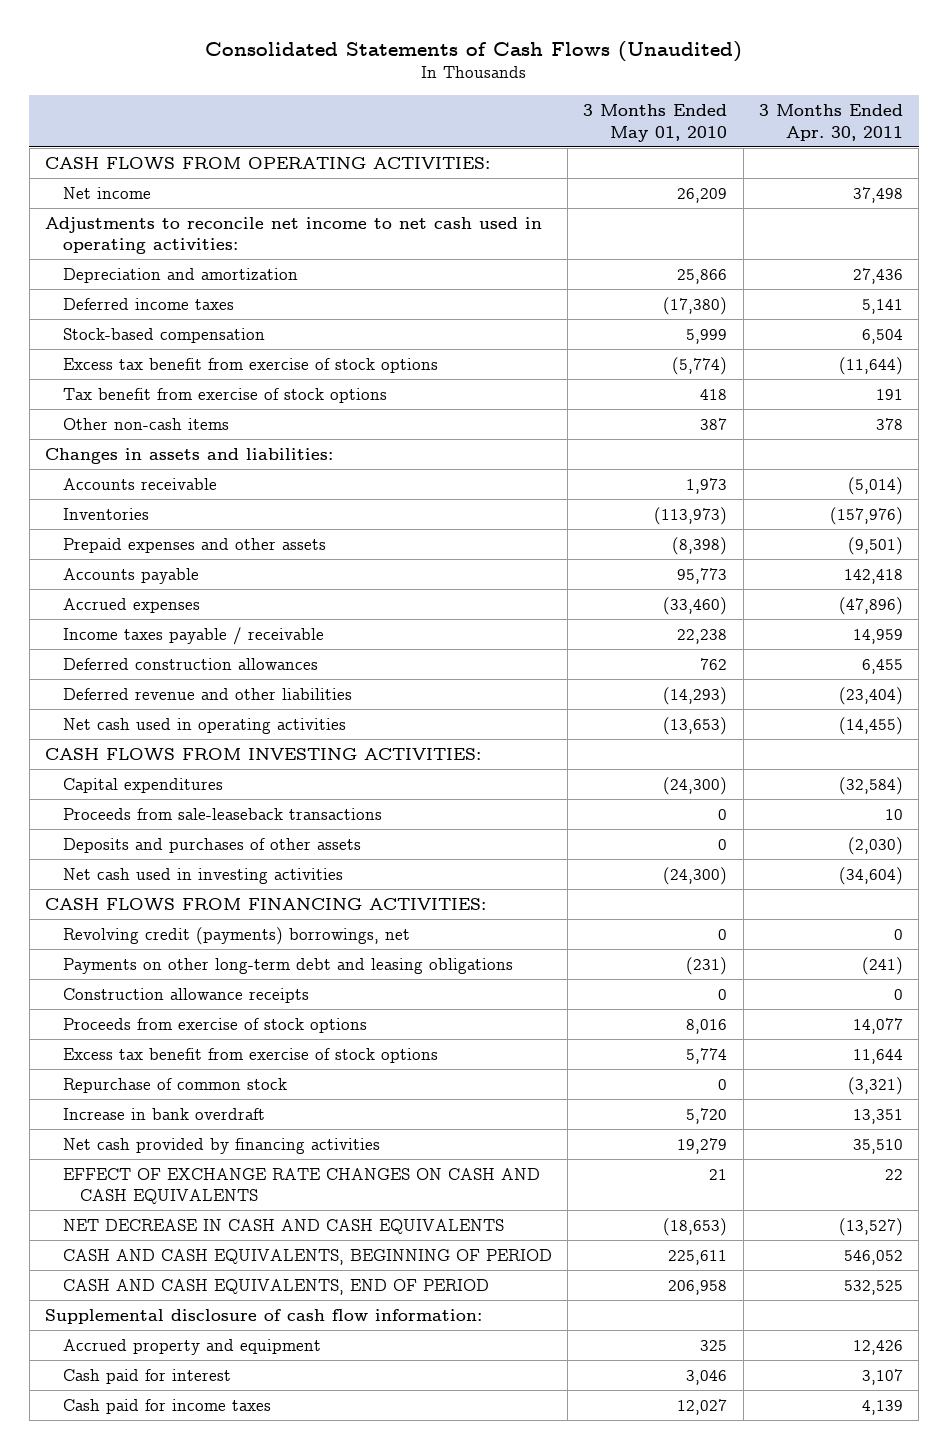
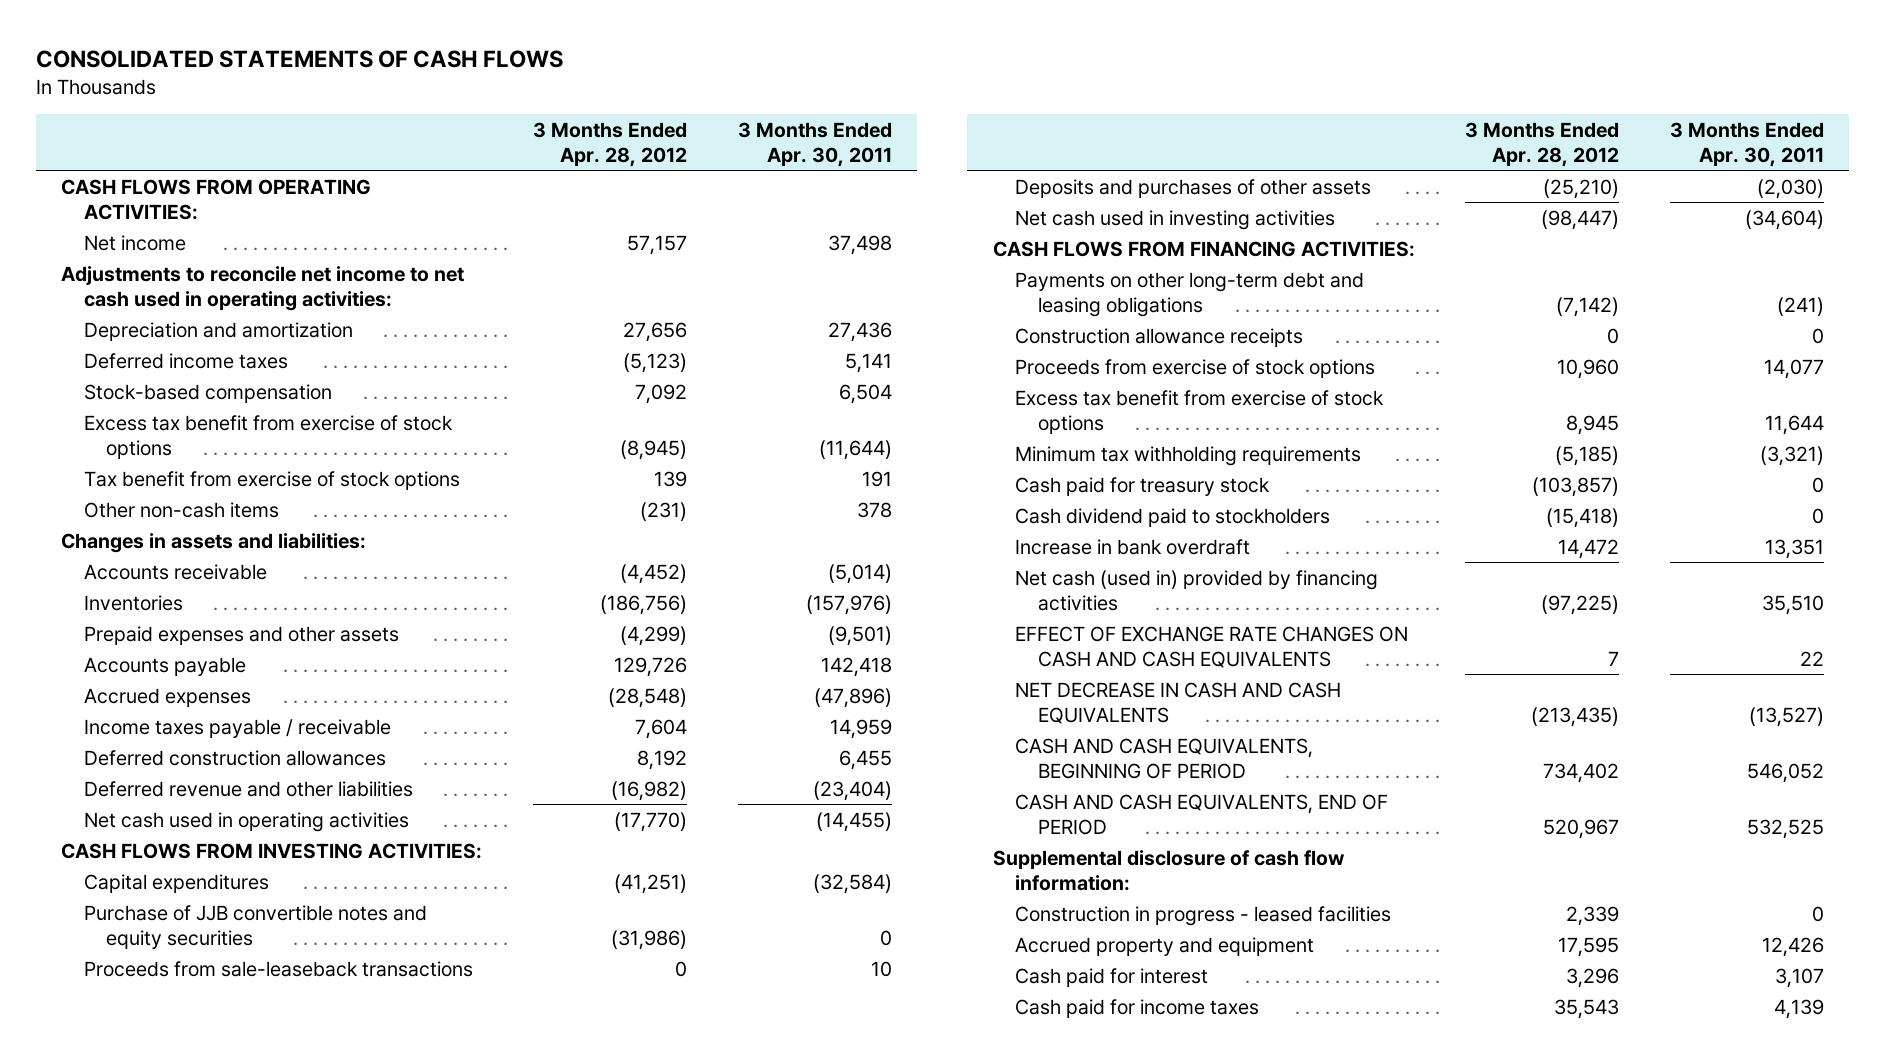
[204,40,742,62] Consolidated Statements of Cash Flows (Unaudited) -> [35,49,563,68] CONSOLIDATED STATEMENTS OF CASH FLOWS
[583,104,728,142] 3 Months Ended May 01, 2010 -> none
none -> [533,121,688,167] 3 Months Ended Apr. 28, 2012
none -> [83,904,427,949] Purchase of JJB convertible notes and equity securities
[62,926,410,945] Revolving credit (payments) borrowings, net -> none
[62,1077,287,1093] Repurchase of common stock -> [1015,445,1362,466] Minimum tax withholding requirements
none -> [1015,476,1271,496] Cash paid for treasury stock
none -> [1015,507,1331,527] Cash dividend paid to stockholders
[62,1137,380,1154] Net cash provided by financing activities -> [1015,569,1379,611] Net cash (used in) provided by financing activities
none -> [1015,905,1392,926] Construction in progress - leased facilities

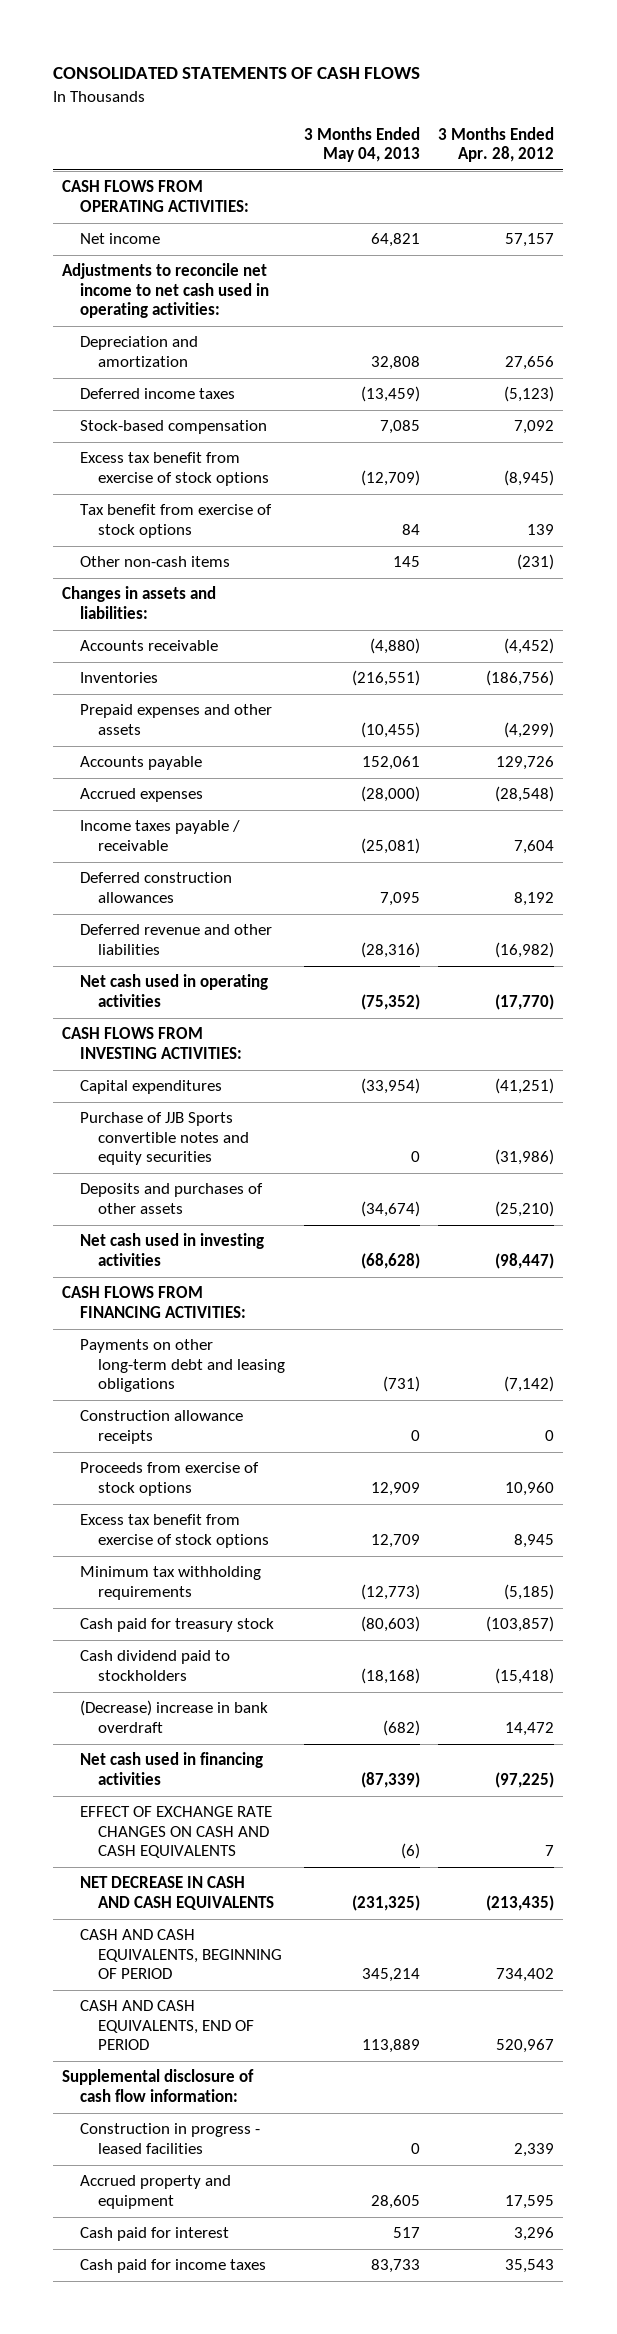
[737,121,892,167] 3 Months Ended Apr. 30, 2011 -> none
none -> [303,126,420,163] 3 Months Ended May 04, 2013
[83,960,473,977] Proceeds from sale-leaseback transactions -> none
[83,904,427,949] Purchase of JJB convertible notes and equity securities -> [80,1112,250,1166] Purchase of JJB Sports convertible notes and equity securities
[1015,538,1251,555] Increase in bank overdraft -> [80,1700,269,1733] (Decrease) increase in bank overdraft
[1015,569,1379,611] Net cash (used in) provided by financing activities -> [80,1752,264,1785] Net cash used in financing activities

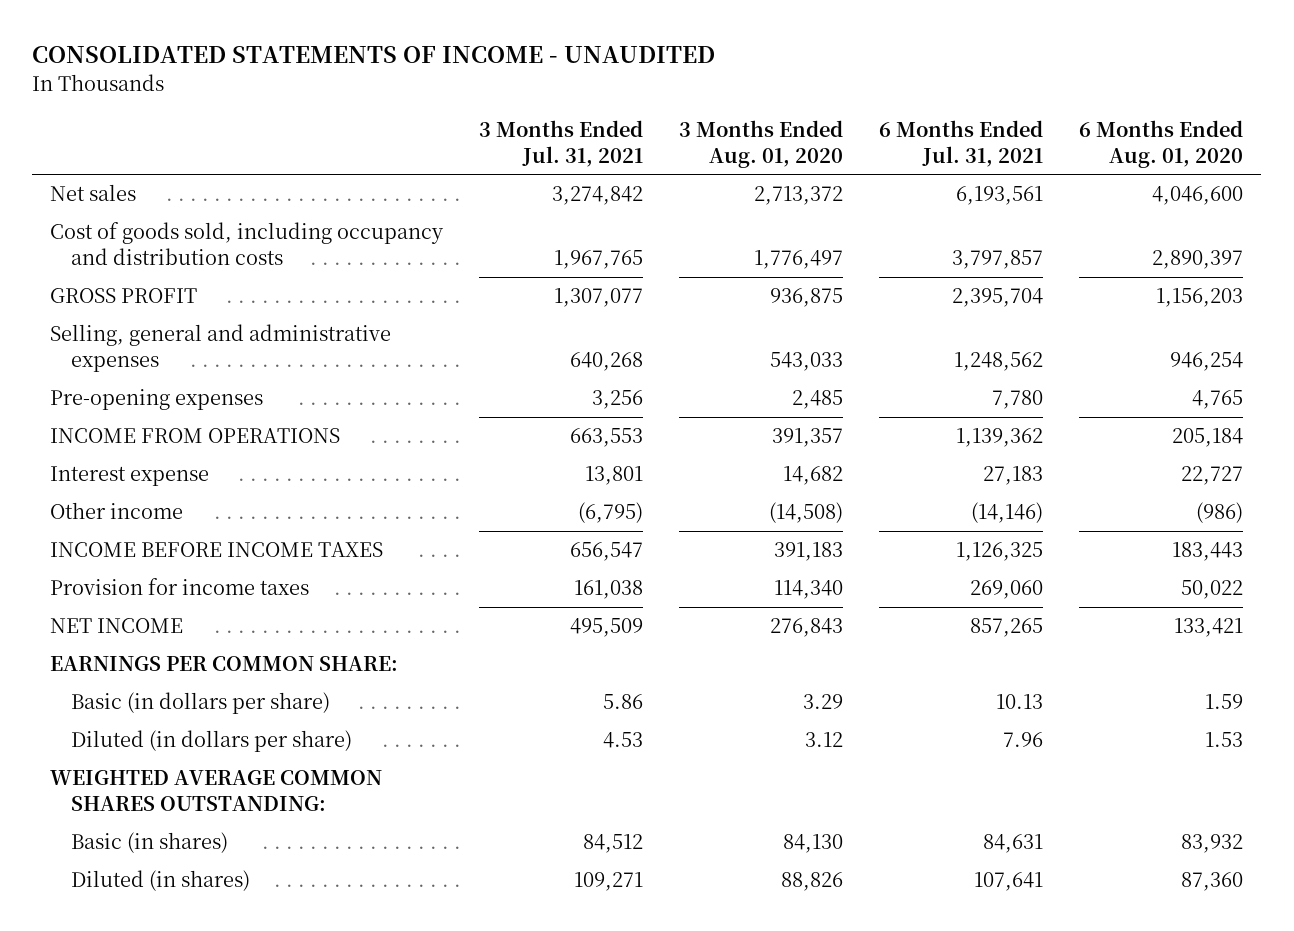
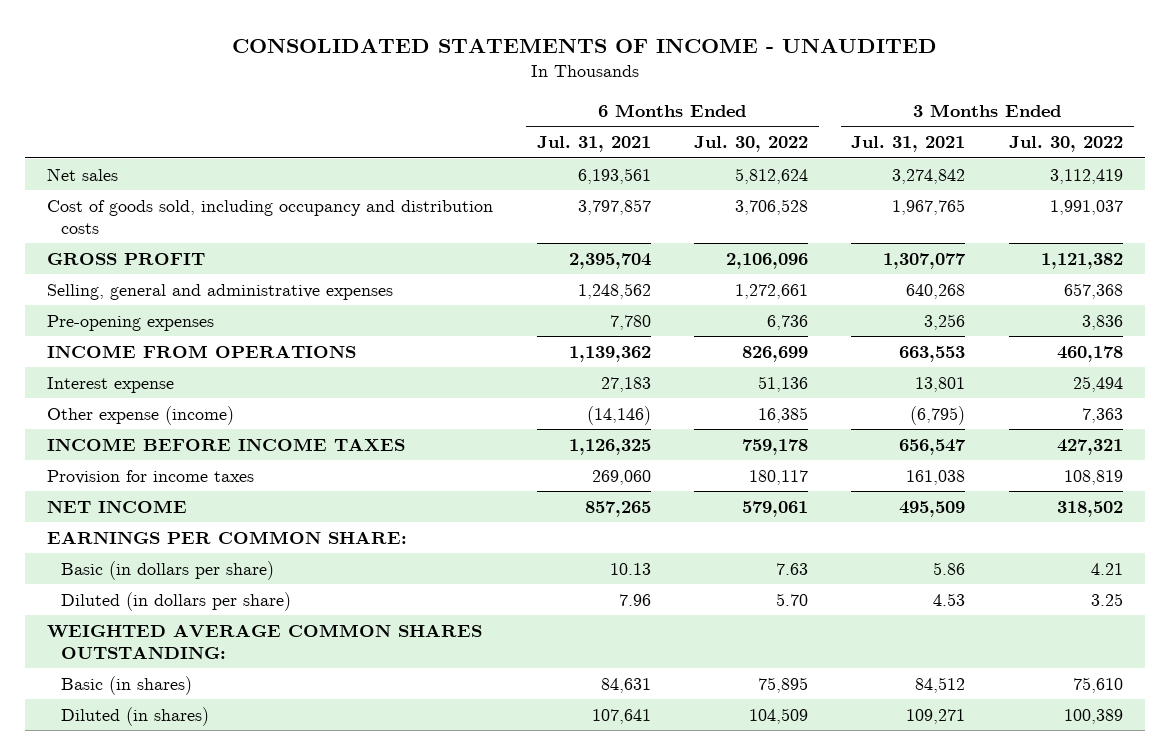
[679,119,844,168] 3 Months Ended Aug. 01, 2020 -> none
[1079,119,1244,168] 6 Months Ended Aug. 01, 2020 -> none
none -> [694,136,809,153] Jul. 30, 2022
none -> [1008,136,1123,153] Jul. 30, 2022
[50,502,184,520] Other income -> [47,405,235,425] Other expense (income)

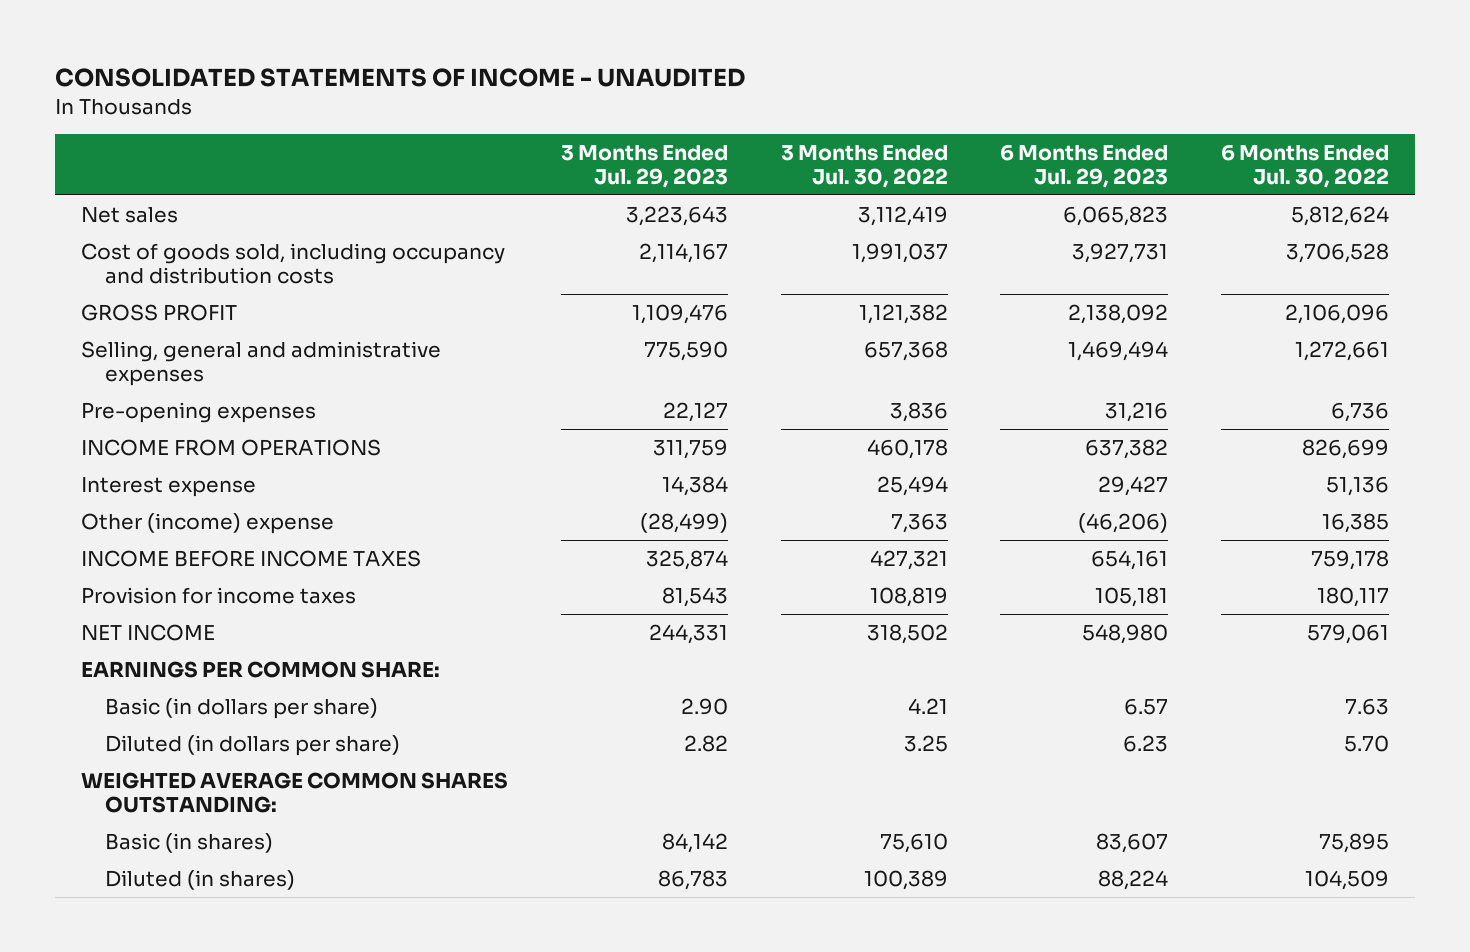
[536,136,651,153] Jul. 31, 2021 -> none
[851,136,966,153] Jul. 31, 2021 -> none
none -> [560,145,728,188] 3 Months Ended Jul. 29, 2023
none -> [1000,144,1169,188] 6 Months Ended Jul. 29, 2023
[47,405,235,425] Other expense (income) -> [81,512,335,534] Other (income) expense

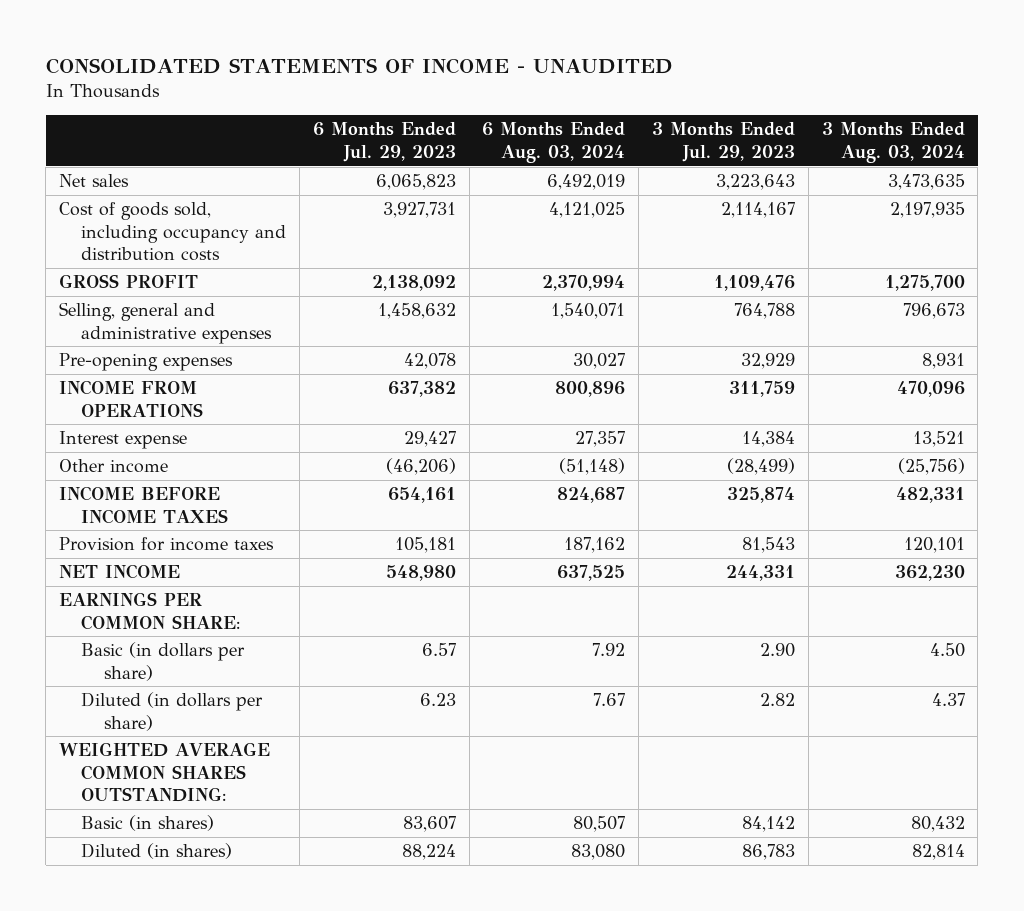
[780,145,948,188] 3 Months Ended Jul. 30, 2022 -> none
[1220,144,1389,188] 6 Months Ended Jul. 30, 2022 -> none
none -> [482,122,626,163] 6 Months Ended Aug. 03, 2024
none -> [821,122,965,163] 3 Months Ended Aug. 03, 2024
[643,340,728,361] 775,590 -> [733,303,795,320] 764,788
[1068,340,1169,361] 1,469,494 -> [377,303,456,320] 1,458,632
[662,401,728,422] 22,127 -> [740,353,795,370] 32,929
[1105,401,1169,422] 31,216 -> [403,353,456,370] 42,078
[81,512,335,534] Other (income) expense -> [59,459,169,474] Other income

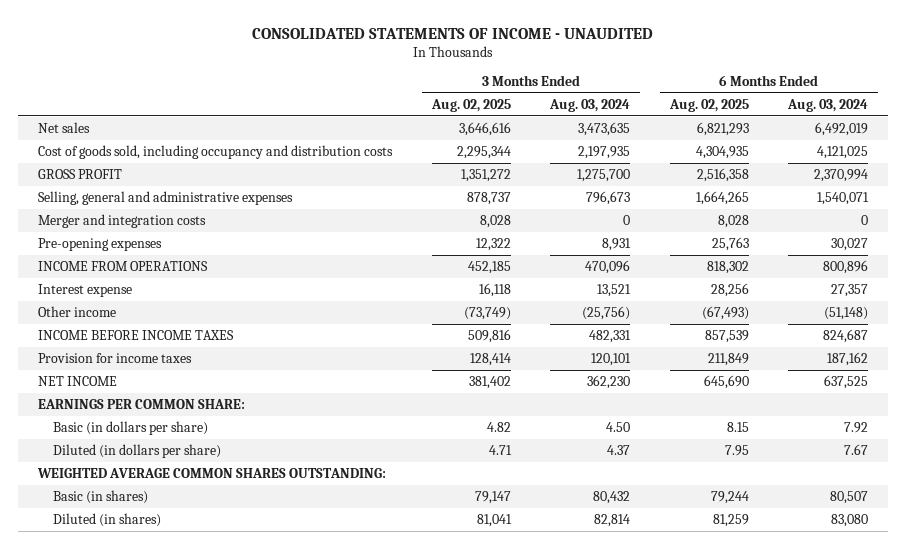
[312,122,456,162] 6 Months Ended Jul. 29, 2023 -> none
[651,122,795,162] 3 Months Ended Jul. 29, 2023 -> none
none -> [430,98,511,112] Aug. 02, 2025
none -> [668,98,749,112] Aug. 02, 2025
none -> [37,213,206,228] Merger and integration costs

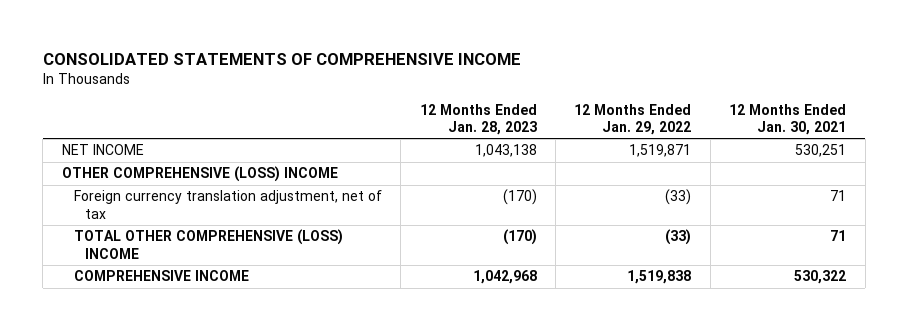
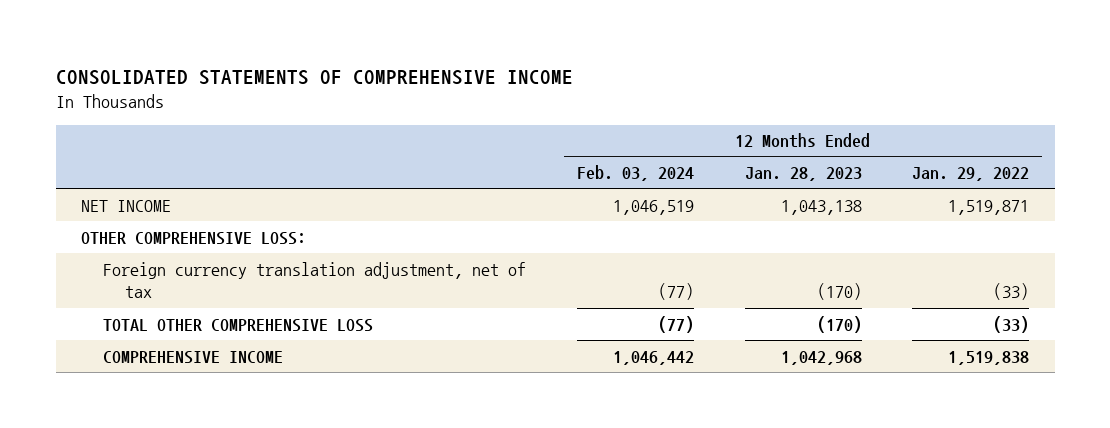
[729,103,847,136] 12 Months Ended Jan. 30, 2021 -> none
none -> [576,165,694,182] Feb. 03, 2024
[61,166,338,183] OTHER COMPREHENSIVE (LOSS) INCOME -> [81,231,307,245] OTHER COMPREHENSIVE LOSS:
[73,229,343,259] TOTAL OTHER COMPREHENSIVE (LOSS) INCOME -> [103,318,374,332] TOTAL OTHER COMPREHENSIVE LOSS

